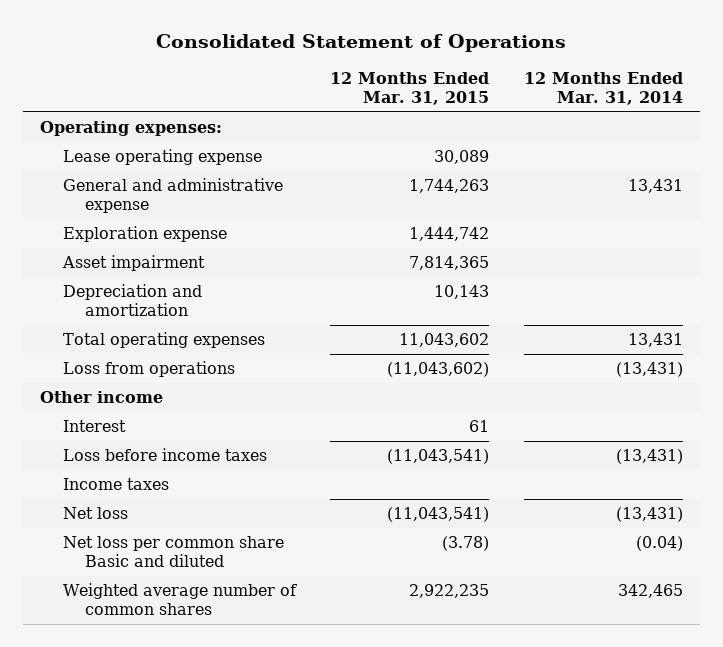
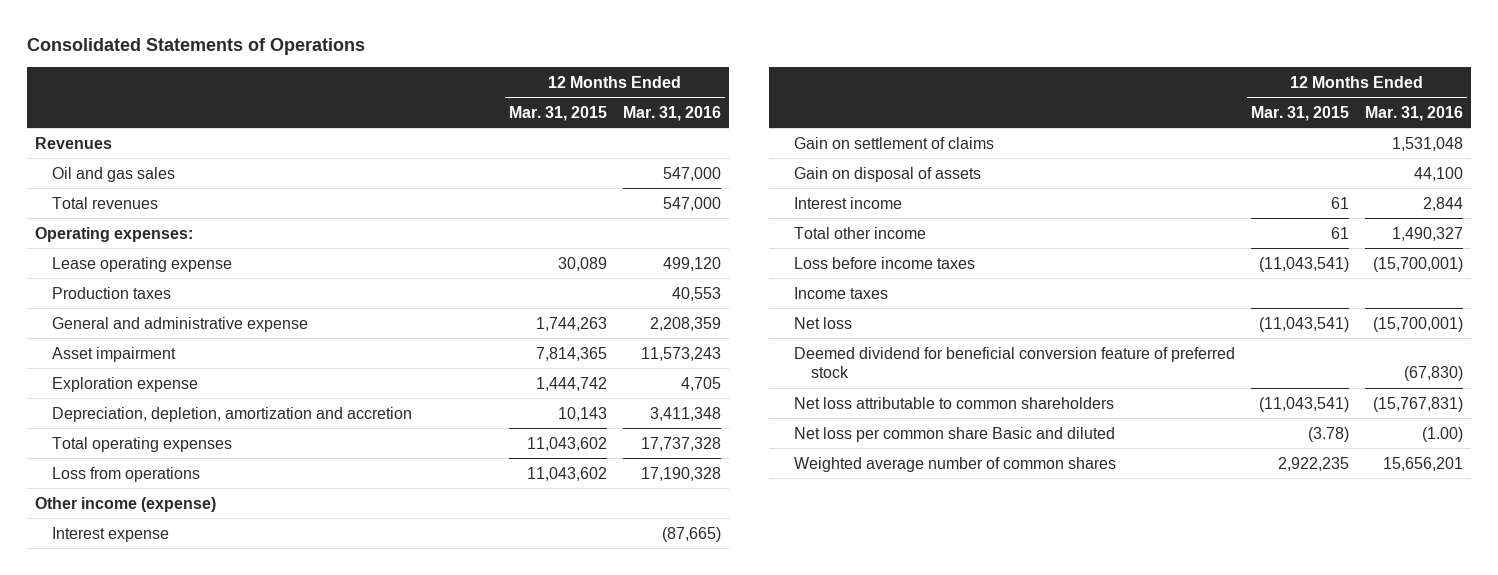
[156,33,567,52] Consolidated Statement of Operations -> [26,38,365,56] Consolidated Statements of Operations
[523,72,683,105] 12 Months Ended Mar. 31, 2014 -> none
none -> [622,105,721,121] Mar. 31, 2016
none -> [34,136,112,149] Revenues
none -> [51,166,175,182] Oil and gas sales
none -> [51,196,158,209] Total revenues
none -> [51,286,171,299] Production taxes
[62,226,227,243] Exploration expense -> [51,376,198,392] Exploration expense
[62,284,202,316] Depreciation and amortization -> [51,406,412,422] Depreciation, depletion, amortization and accretion
[387,362,490,378] (11,043,602) -> [526,466,607,481] 11,043,602
[40,391,164,404] Other income -> [34,496,216,512] Other income (expense)
none -> [51,526,169,542] Interest expense
none -> [793,136,994,149] Gain on settlement of claims
none -> [793,166,981,182] Gain on disposal of assets
[62,420,126,433] Interest -> [793,196,902,209] Interest income
none -> [793,226,926,239] Total other income
none -> [793,346,1235,379] Deemed dividend for beneficial conversion feature of preferred stock
none -> [793,396,1114,409] Net loss attributable to common shareholders

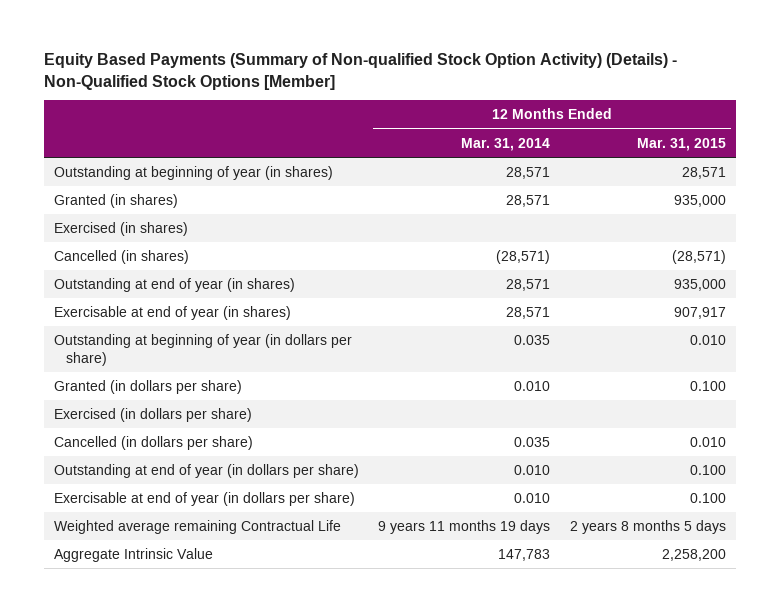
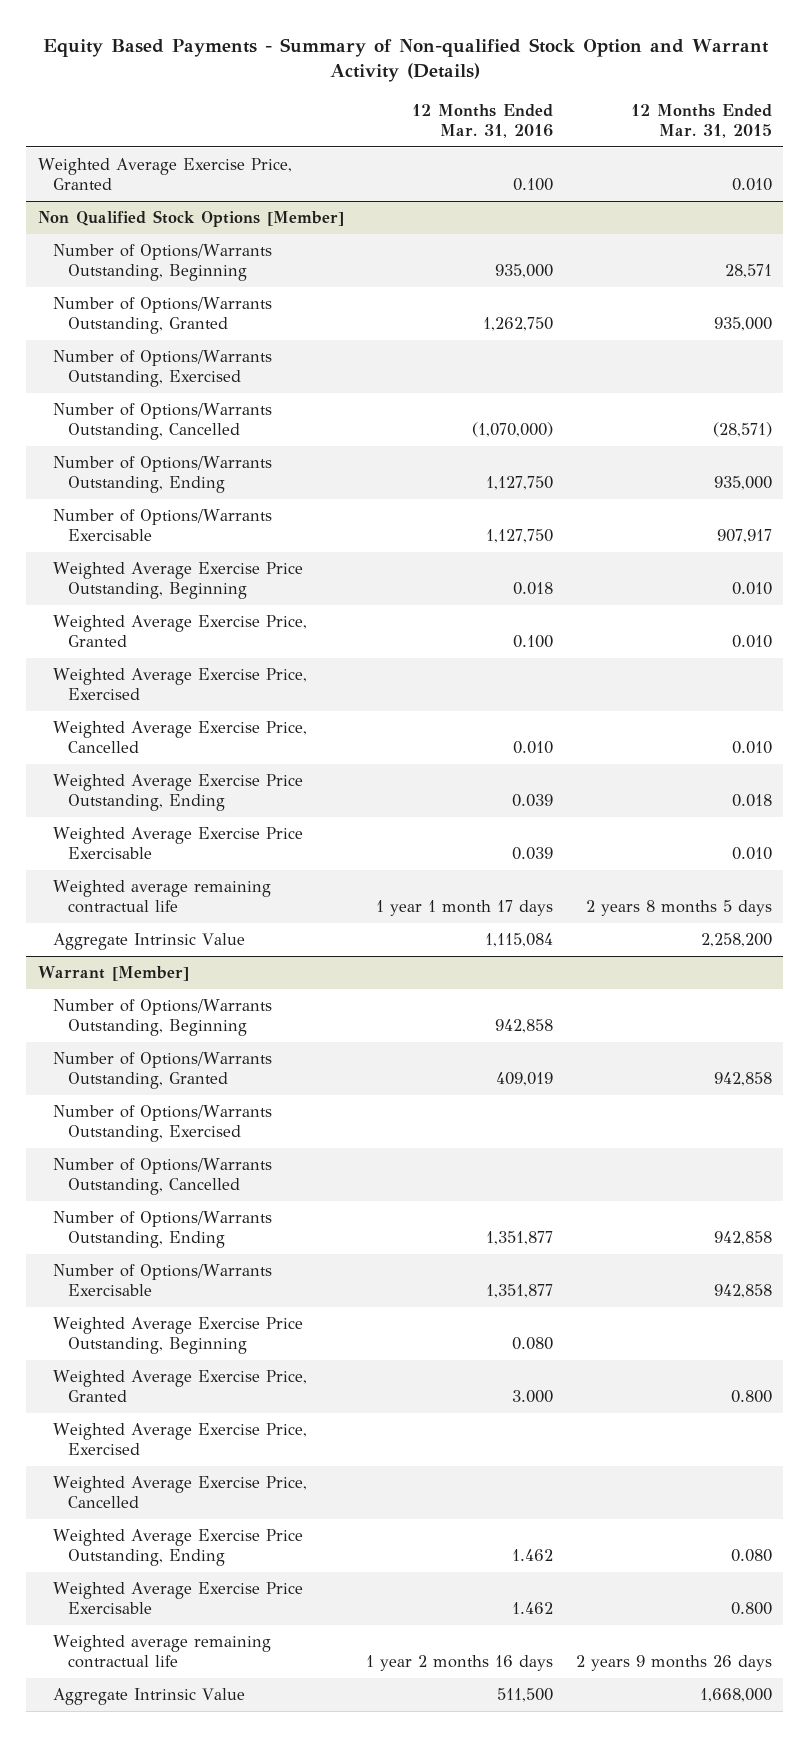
[43,53,677,90] Equity Based Payments (Summary of Non-qualified Stock Option Activity) (Details) - Non-Qualified Stock Options [Member] -> [42,37,769,83] Equity Based Payments - Summary of Non-qualified Stock Option and Warrant Activity (Details)
[461,137,551,151] Mar. 31, 2014 -> none
none -> [412,103,554,139] 12 Months Ended Mar. 31, 2016
[53,379,242,394] Granted (in dollars per share) -> none
[53,463,359,478] Outstanding at end of year (in dollars per share) -> none
[53,491,355,506] Exercisable at end of year (in dollars per share) -> none
none -> [37,158,292,191] Weighted Average Exercise Price, Granted
none -> [37,210,344,228] Non Qualified Stock Options [Member]
[53,165,333,180] Outstanding at beginning of year (in shares) -> [52,244,272,282] Number of Options/Warrants Outstanding, Beginning
[53,193,178,208] Granted (in shares) -> [52,297,272,335] Number of Options/Warrants Outstanding, Granted
[53,221,188,236] Exercised (in shares) -> [52,350,272,388] Number of Options/Warrants Outstanding, Exercised
[53,249,189,264] Cancelled (in shares) -> [52,403,272,441] Number of Options/Warrants Outstanding, Cancelled
[53,277,295,292] Outstanding at end of year (in shares) -> [52,456,272,494] Number of Options/Warrants Outstanding, Ending
[53,305,291,320] Exercisable at end of year (in shares) -> [52,509,272,542] Number of Options/Warrants Exercisable
[53,333,352,366] Outstanding at beginning of year (in dollars per share) -> [52,562,303,600] Weighted Average Exercise Price Outstanding, Beginning
none -> [52,615,307,648] Weighted Average Exercise Price, Granted
[53,407,252,422] Exercised (in dollars per share) -> [52,668,307,701] Weighted Average Exercise Price, Exercised
[53,435,253,450] Cancelled (in dollars per share) -> [52,721,307,754] Weighted Average Exercise Price, Cancelled
none -> [52,774,303,812] Weighted Average Exercise Price Outstanding, Ending
none -> [52,827,303,860] Weighted Average Exercise Price Exercisable
[53,519,341,534] Weighted average remaining Contractual Life -> [52,880,271,914] Weighted average remaining contractual life
none -> [37,966,189,982] Warrant [Member]
none -> [52,999,272,1037] Number of Options/Warrants Outstanding, Beginning
none -> [52,1052,272,1090] Number of Options/Warrants Outstanding, Granted
none -> [52,1105,272,1143] Number of Options/Warrants Outstanding, Exercised
none -> [52,1158,272,1196] Number of Options/Warrants Outstanding, Cancelled
none -> [52,1211,272,1249] Number of Options/Warrants Outstanding, Ending
none -> [52,1264,272,1297] Number of Options/Warrants Exercisable
none -> [52,1317,303,1355] Weighted Average Exercise Price Outstanding, Beginning
none -> [52,1370,307,1403] Weighted Average Exercise Price, Granted
none -> [52,1423,307,1456] Weighted Average Exercise Price, Exercised
none -> [52,1476,307,1509] Weighted Average Exercise Price, Cancelled
none -> [52,1529,303,1567] Weighted Average Exercise Price Outstanding, Ending
none -> [52,1582,303,1615] Weighted Average Exercise Price Exercisable
none -> [52,1635,271,1669] Weighted average remaining contractual life
none -> [52,1688,245,1706] Aggregate Intrinsic Value

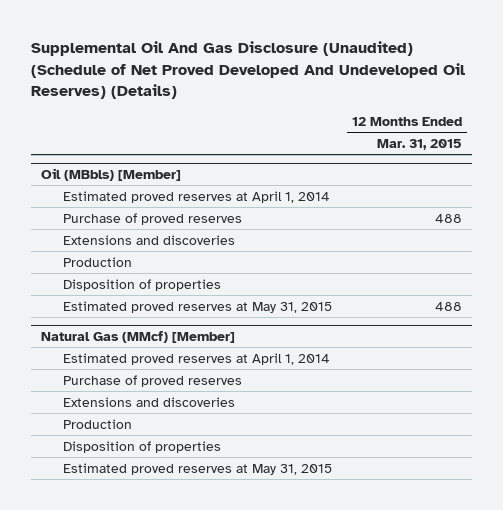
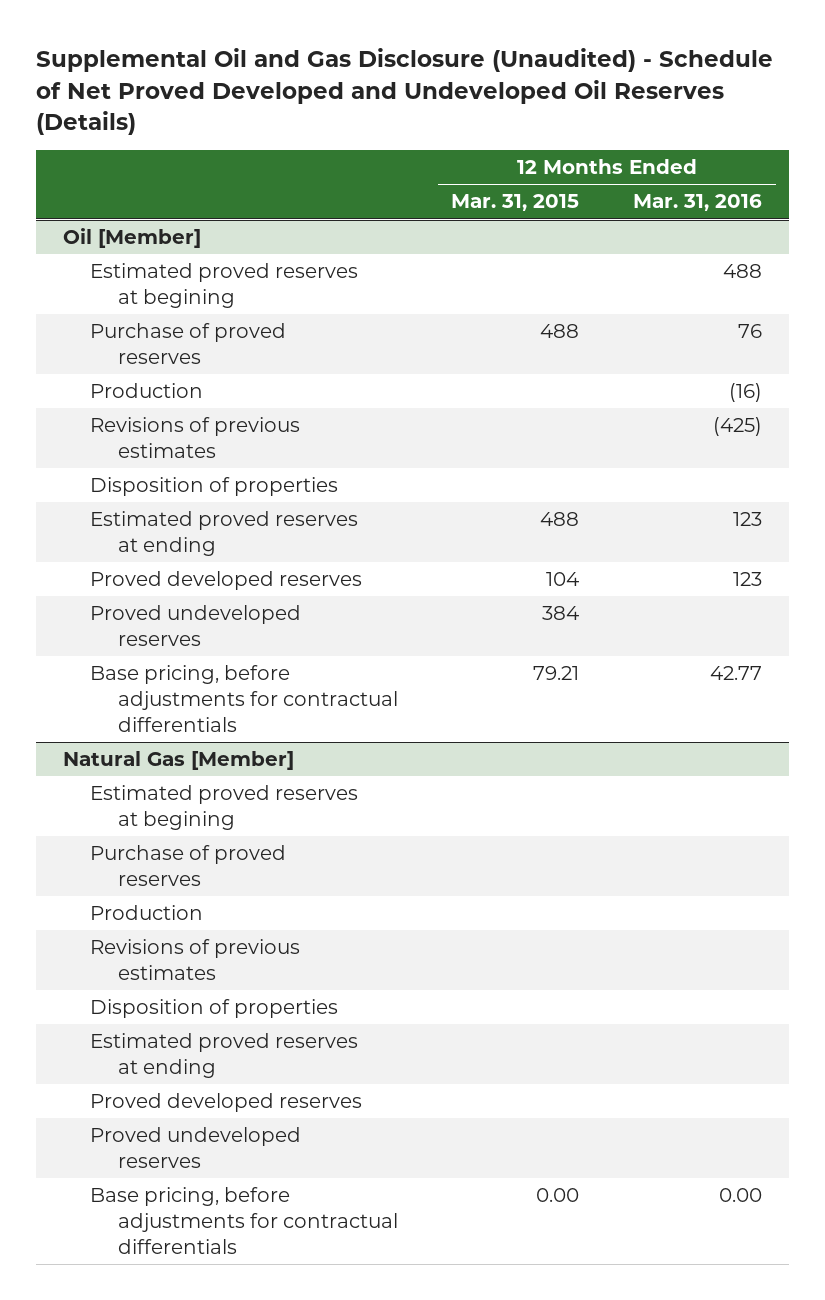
[30,40,465,100] Supplemental Oil And Gas Disclosure (Unaudited) (Schedule of Net Proved Developed And Undeveloped Oil Reserves) (Details) -> [36,48,774,135] Supplemental Oil and Gas Disclosure (Unaudited) - Schedule of Net Proved Developed and Undeveloped Oil Reserves (Details)
none -> [633,194,763,212] Mar. 31, 2016
[40,168,181,182] Oil (MBbls) [Member] -> [63,228,202,249] Oil [Member]
[63,190,331,203] Estimated proved reserves at April 1, 2014 -> [90,263,359,309] Estimated proved reserves at begining
[63,234,236,245] Extensions and discoveries -> none
none -> [90,417,301,459] Revisions of previous estimates
[63,300,333,313] Estimated proved reserves at May 31, 2015 -> [90,511,359,557] Estimated proved reserves at ending
none -> [90,571,363,591] Proved developed reserves
none -> [90,605,302,647] Proved undeveloped reserves
none -> [90,665,398,733] Base pricing, before adjustments for contractual differentials
[40,331,235,344] Natural Gas (MMcf) [Member] -> [63,751,295,771] Natural Gas [Member]
[63,352,331,365] Estimated proved reserves at April 1, 2014 -> [90,785,359,831] Estimated proved reserves at begining
[63,396,236,407] Extensions and discoveries -> none
none -> [90,939,301,981] Revisions of previous estimates
[63,462,333,475] Estimated proved reserves at May 31, 2015 -> [90,1033,359,1079] Estimated proved reserves at ending
none -> [90,1093,363,1113] Proved developed reserves
none -> [90,1127,302,1169] Proved undeveloped reserves
none -> [90,1187,398,1255] Base pricing, before adjustments for contractual differentials

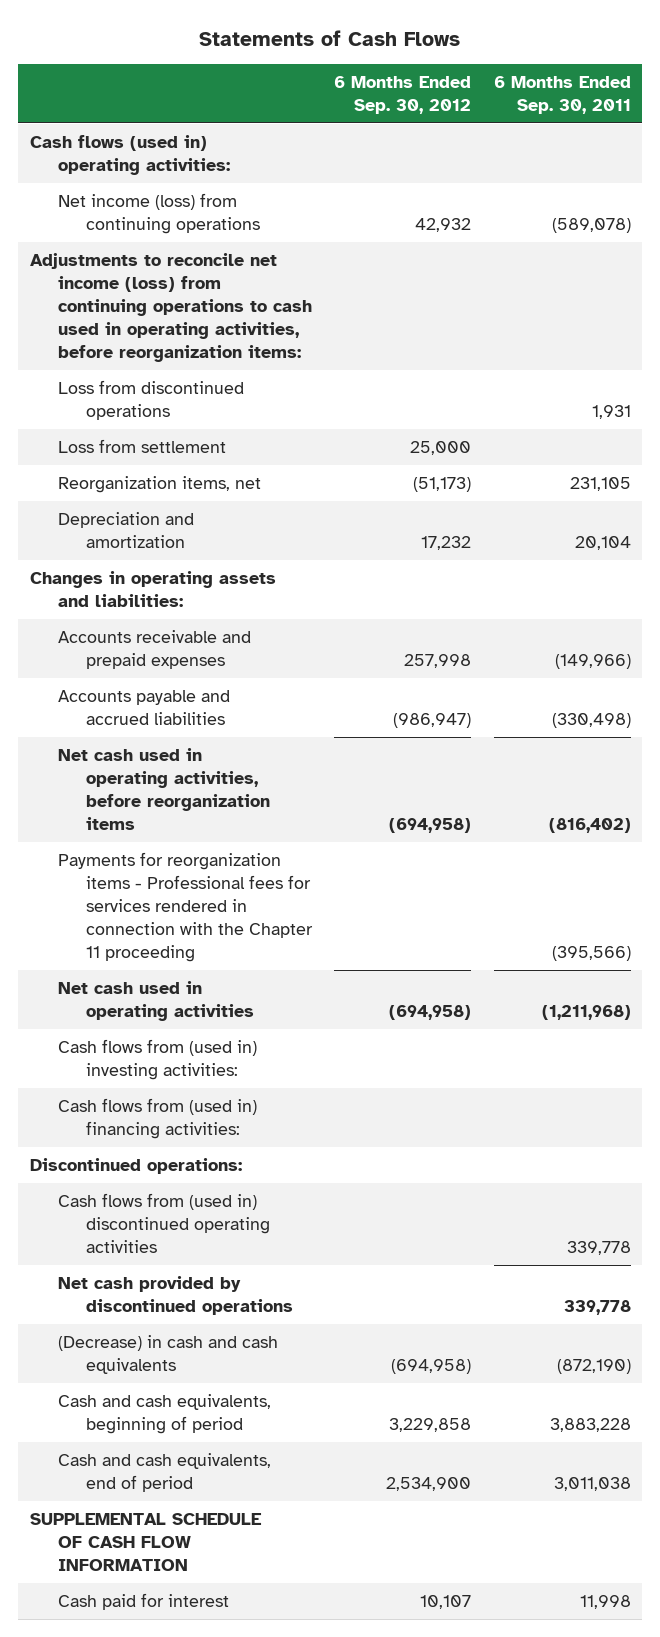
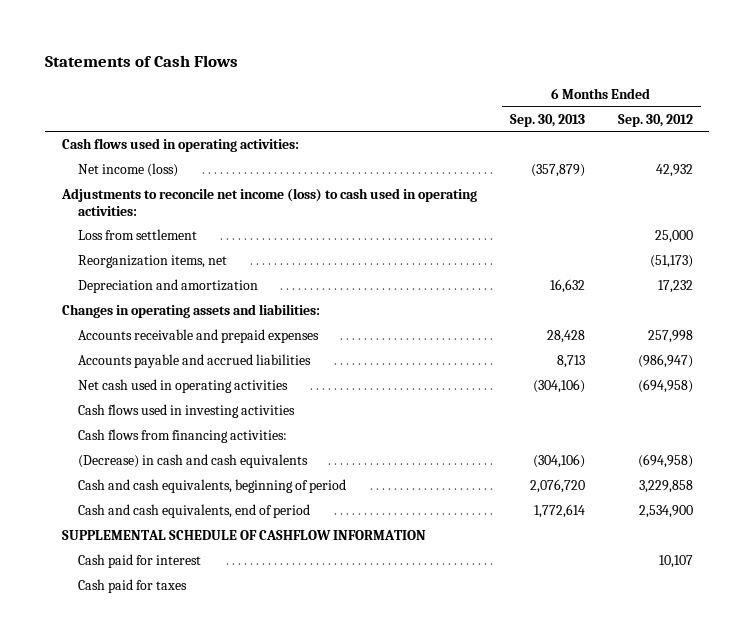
[493,75,631,114] 6 Months Ended Sep. 30, 2011 -> none
none -> [509,113,585,127] Sep. 30, 2013
[57,380,244,420] Loss from discontinued operations -> none
[29,135,230,175] Cash flows (used in) operating activities: -> [61,138,299,153] Cash flows used in operating activities:
[57,193,260,234] Net income (loss) from continuing operations -> [78,163,179,178] Net income (loss)
[29,253,312,362] Adjustments to reconcile net income (loss) from continuing operations to cash used in operating activities, before reorganization items: -> [60,188,477,216] Adjustments to reconcile net income (loss) to cash used in operating activities:
[57,748,270,830] Net cash used in operating activities, before reorganization items -> none
[57,852,313,962] Payments for reorganization items - Professional fees for services rendered in connection with the Chapter 11 proceeding -> none
[29,1158,242,1175] Discontinued operations: -> none
[57,1193,270,1253] Cash flows from (used in) discontinued operating activities -> none
[57,1276,293,1315] Net cash provided by discontinued operations -> none
[57,1039,257,1080] Cash flows from (used in) investing activities: -> [78,404,296,419] Cash flows used in investing activities
[57,1098,257,1139] Cash flows from (used in) financing activities: -> [78,429,288,444] Cash flows from financing activities:
[29,1513,262,1571] SUPPLEMENTAL SCHEDULE OF CASH FLOW INFORMATION -> [61,530,426,541] SUPPLEMENTAL SCHEDULE OF CASHFLOW INFORMATION
none -> [78,579,188,594] Cash paid for taxes

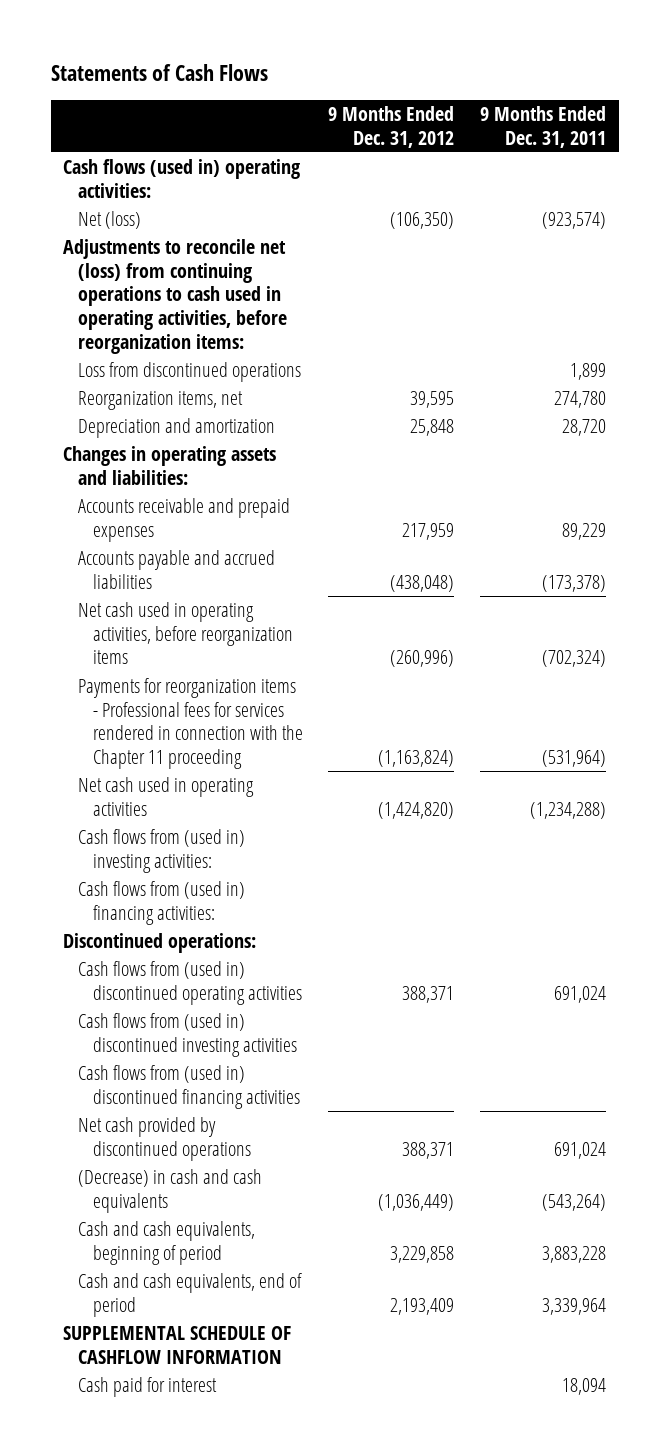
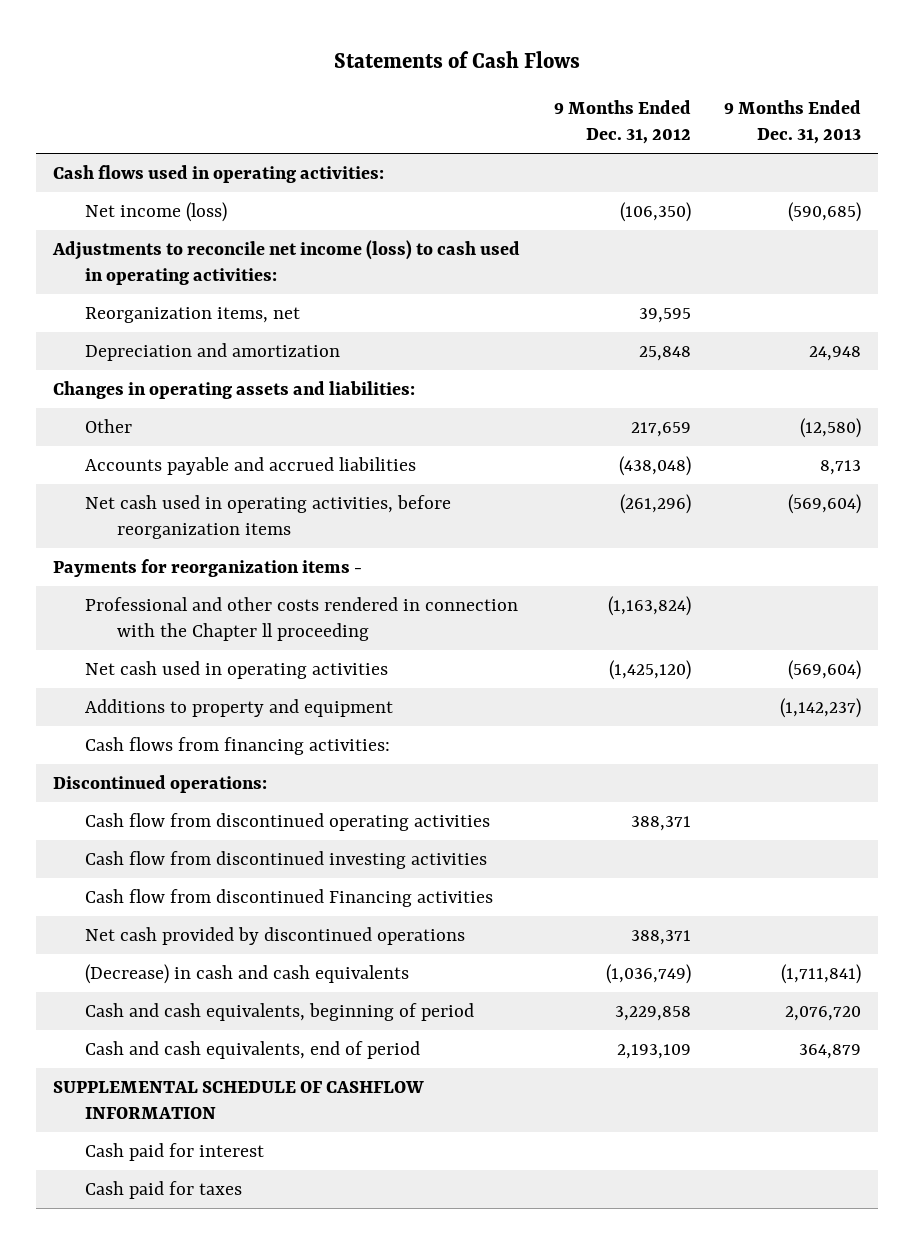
[479,105,606,148] 9 Months Ended Dec. 31, 2011 -> none
none -> [724,99,862,145] 9 Months Ended Dec. 31, 2013
[78,362,302,383] Loss from discontinued operations -> none
[63,159,301,198] Cash flows (used in) operating activities: -> [52,164,384,183] Cash flows used in operating activities:
[78,211,142,230] Net (loss) -> [84,201,227,222] Net income (loss)
[63,239,288,354] Adjustments to reconcile net (loss) from continuing operations to cash used in operating activities, before reorganization items: -> [51,239,520,286] Adjustments to reconcile net income (loss) to cash used in operating activities:
[78,498,291,542] Accounts receivable and prepaid expenses -> none
none -> [84,418,132,433] Other
[78,829,246,873] Cash flows from (used in) investing activities: -> none
[390,650,455,668] (260,996) -> [619,493,691,514] (261,296)
none -> [52,558,362,577] Payments for reorganization items -
[78,678,303,770] Payments for reorganization items - Professional fees for services rendered in connection with the Chapter 11 proceeding -> [84,596,518,642] Professional and other costs rendered in connection with the Chapter ll proceeding
[378,801,455,819] (1,424,820) -> [608,659,691,680] (1,425,120)
none -> [84,698,393,717] Additions to property and equipment
[78,881,246,925] Cash flows from (used in) financing activities: -> [84,736,390,755] Cash flows from financing activities:
[78,961,302,1005] Cash flows from (used in) discontinued operating activities -> [84,812,490,831] Cash flow from discontinued operating activities
[78,1013,297,1057] Cash flows from (used in) discontinued investing activities -> [84,850,487,869] Cash flow from discontinued investing activities
[78,1065,300,1109] Cash flows from (used in) discontinued financing activities -> [84,888,493,907] Cash flow from discontinued Financing activities
[378,1193,455,1211] (1,036,449) -> [605,963,691,984] (1,036,749)
[390,1297,455,1315] 2,193,409 -> [616,1043,691,1059] 2,193,109
none -> [84,1180,242,1199] Cash paid for taxes

